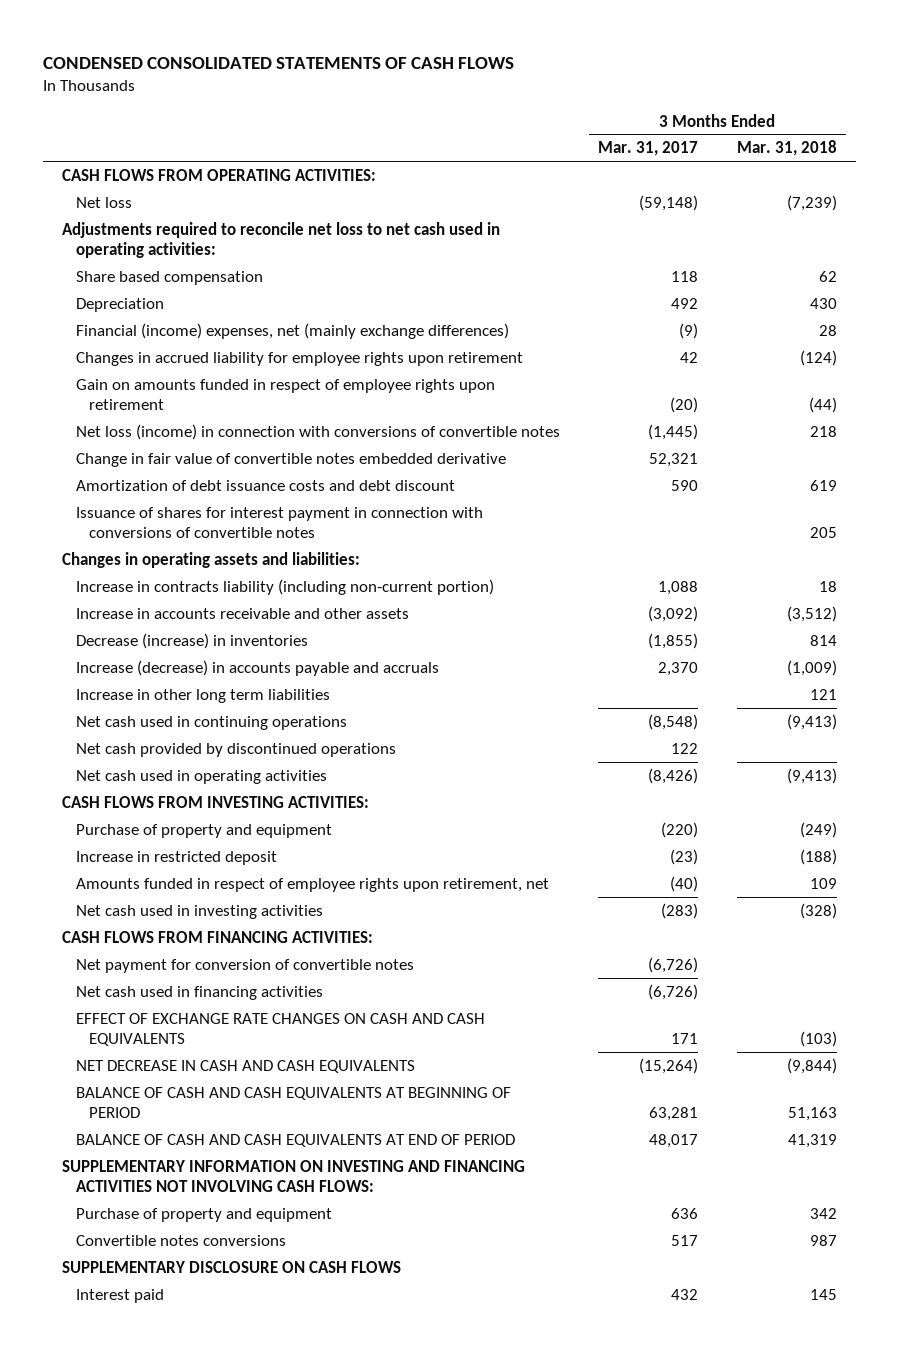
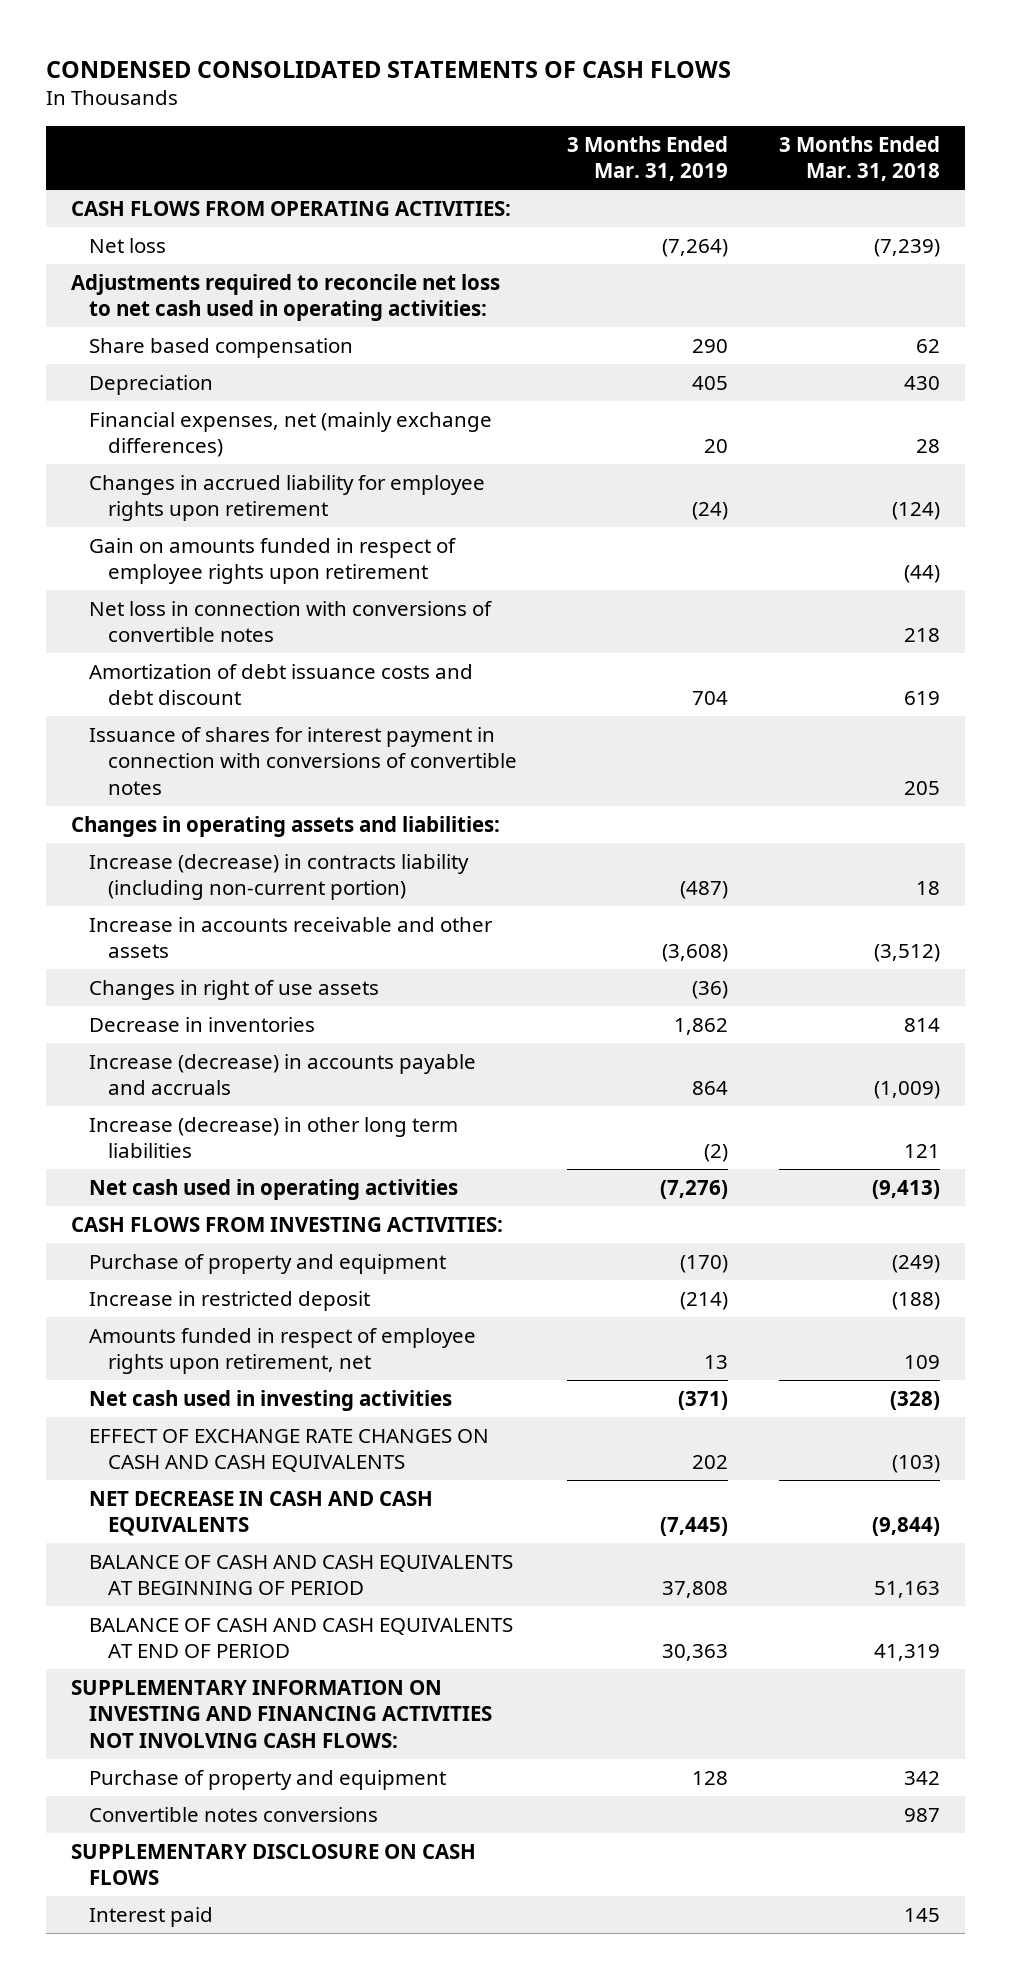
[598,141,699,157] Mar. 31, 2017 -> none
none -> [567,135,729,181] 3 Months Ended Mar. 31, 2019
[75,322,509,339] Financial (income) expenses, net (mainly exchange differences) -> [89,411,493,458] Financial expenses, net (mainly exchange differences)
[75,452,506,467] Change in fair value of convertible notes embedded derivative -> none
[75,423,560,440] Net loss (income) in connection with conversions of convertible notes -> [89,600,493,643] Net loss in connection with conversions of convertible notes
[75,578,494,595] Increase in contracts liability (including non-current portion) -> [89,853,470,901] Increase (decrease) in contracts liability (including non-current portion)
none -> [89,979,380,1000] Changes in right of use assets
[75,632,308,649] Decrease (increase) in inventories -> [89,1016,316,1032] Decrease in inventories
[75,715,347,730] Net cash used in continuing operations -> none
[75,742,396,757] Net cash provided by discontinued operations -> none
[75,688,330,703] Increase in other long term liabilities -> [89,1116,459,1159] Increase (decrease) in other long term liabilities
[62,930,374,943] CASH FLOWS FROM FINANCING ACTIVITIES: -> none
[75,958,414,973] Net payment for conversion of convertible notes -> none
[75,985,323,1000] Net cash used in financing activities -> none

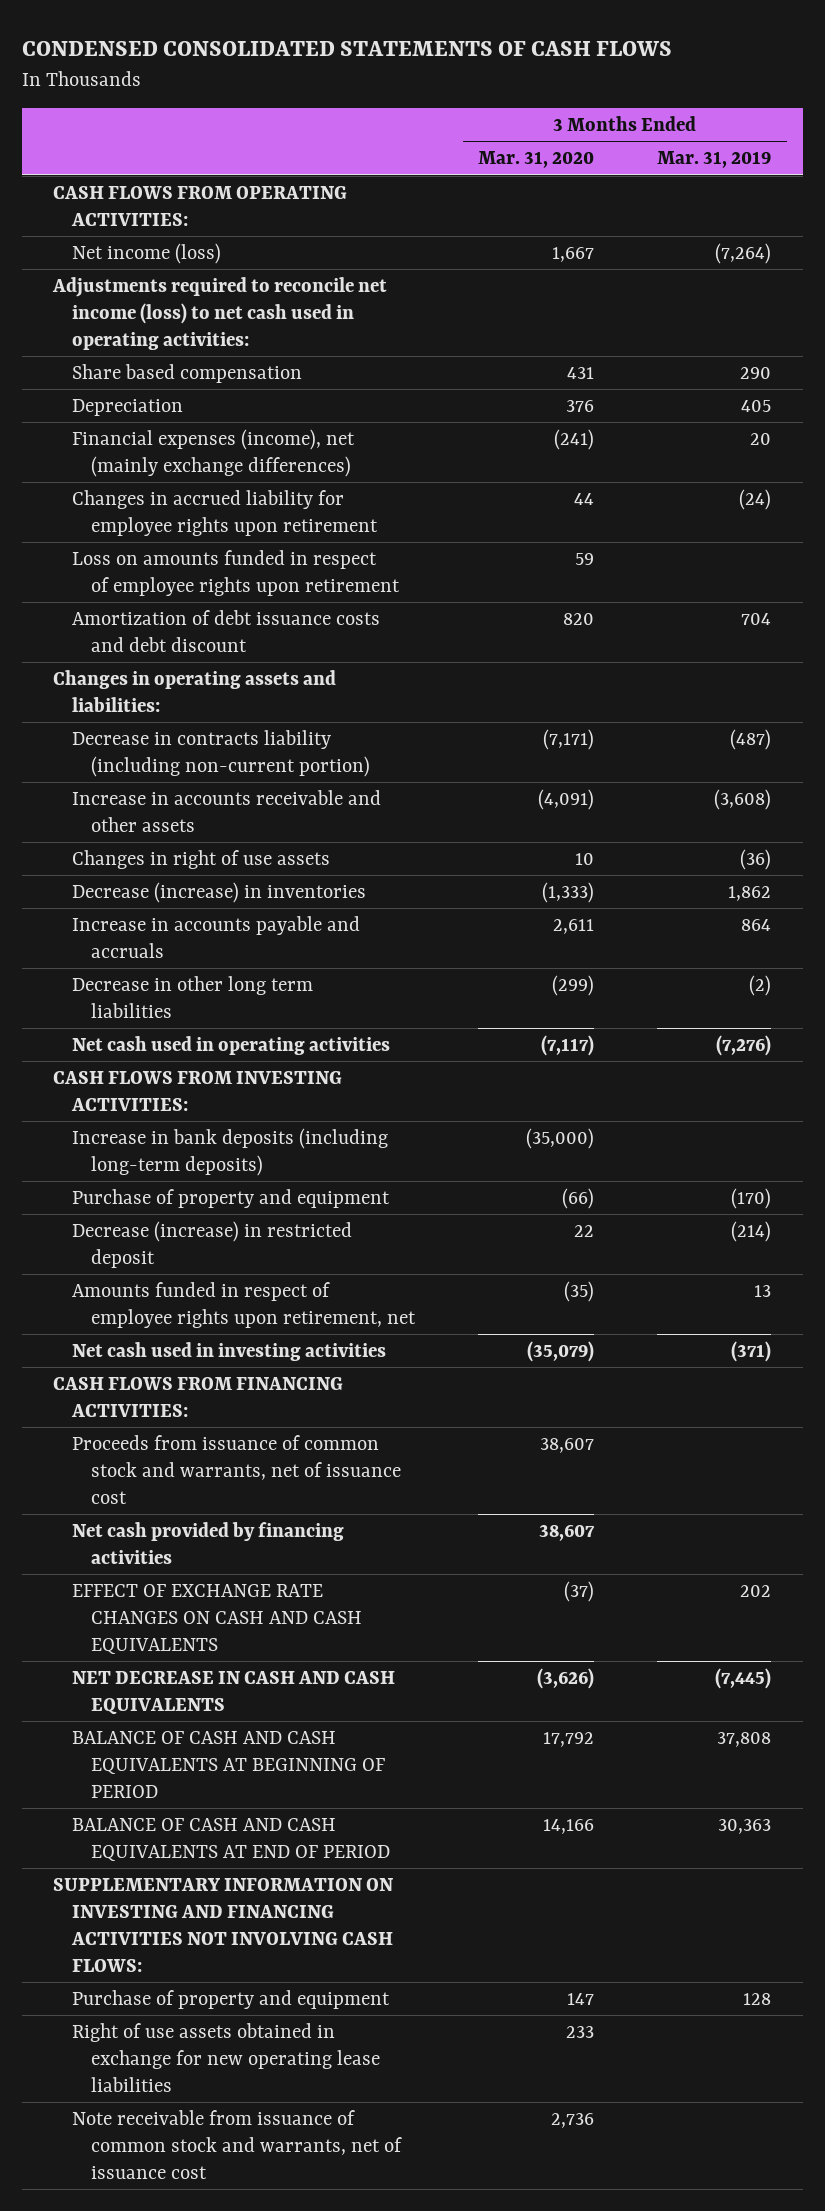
[778,135,940,181] 3 Months Ended Mar. 31, 2018 -> none
none -> [478,151,595,169] Mar. 31, 2020
[89,237,167,253] Net loss -> [72,242,222,264] Net income (loss)
[71,273,501,322] Adjustments required to reconcile net loss to net cash used in operating activities: -> [52,276,388,350] Adjustments required to reconcile net income (loss) to net cash used in operating activities:
[89,411,493,458] Financial expenses, net (mainly exchange differences) -> [72,428,356,477] Financial expenses (income), net (mainly exchange differences)
[89,600,493,643] Net loss in connection with conversions of convertible notes -> none
[89,537,457,585] Gain on amounts funded in respect of employee rights upon retirement -> [72,549,401,596] Loss on amounts funded in respect of employee rights upon retirement
[89,726,517,795] Issuance of shares for interest payment in connection with conversions of convertible notes -> none
[89,853,470,901] Increase (decrease) in contracts liability (including non-current portion) -> [72,729,371,777] Decrease in contracts liability (including non-current portion)
[89,1016,316,1032] Decrease in inventories -> [72,881,367,903] Decrease (increase) in inventories
[89,1053,477,1096] Increase (decrease) in accounts payable and accruals -> [72,915,361,958] Increase in accounts payable and accruals
[89,1116,459,1159] Increase (decrease) in other long term liabilities -> [72,975,314,1018] Decrease in other long term liabilities
none -> [72,1127,389,1176] Increase in bank deposits (including long-term deposits)
[89,1290,371,1311] Increase in restricted deposit -> [72,1220,353,1268] Decrease (increase) in restricted deposit
none -> [53,1376,344,1417] CASH FLOWS FROM FINANCING ACTIVITIES:
none -> [72,1434,402,1504] Proceeds from issuance of common stock and warrants, net of issuance cost
none -> [72,1521,345,1564] Net cash provided by financing activities
[89,1806,379,1822] Convertible notes conversions -> none
[71,1843,477,1886] SUPPLEMENTARY DISCLOSURE ON CASH FLOWS -> none
[89,1906,214,1927] Interest paid -> none
none -> [72,2022,381,2092] Right of use assets obtained in exchange for new operating lease liabilities
none -> [72,2109,403,2179] Note receivable from issuance of common stock and warrants, net of issuance cost

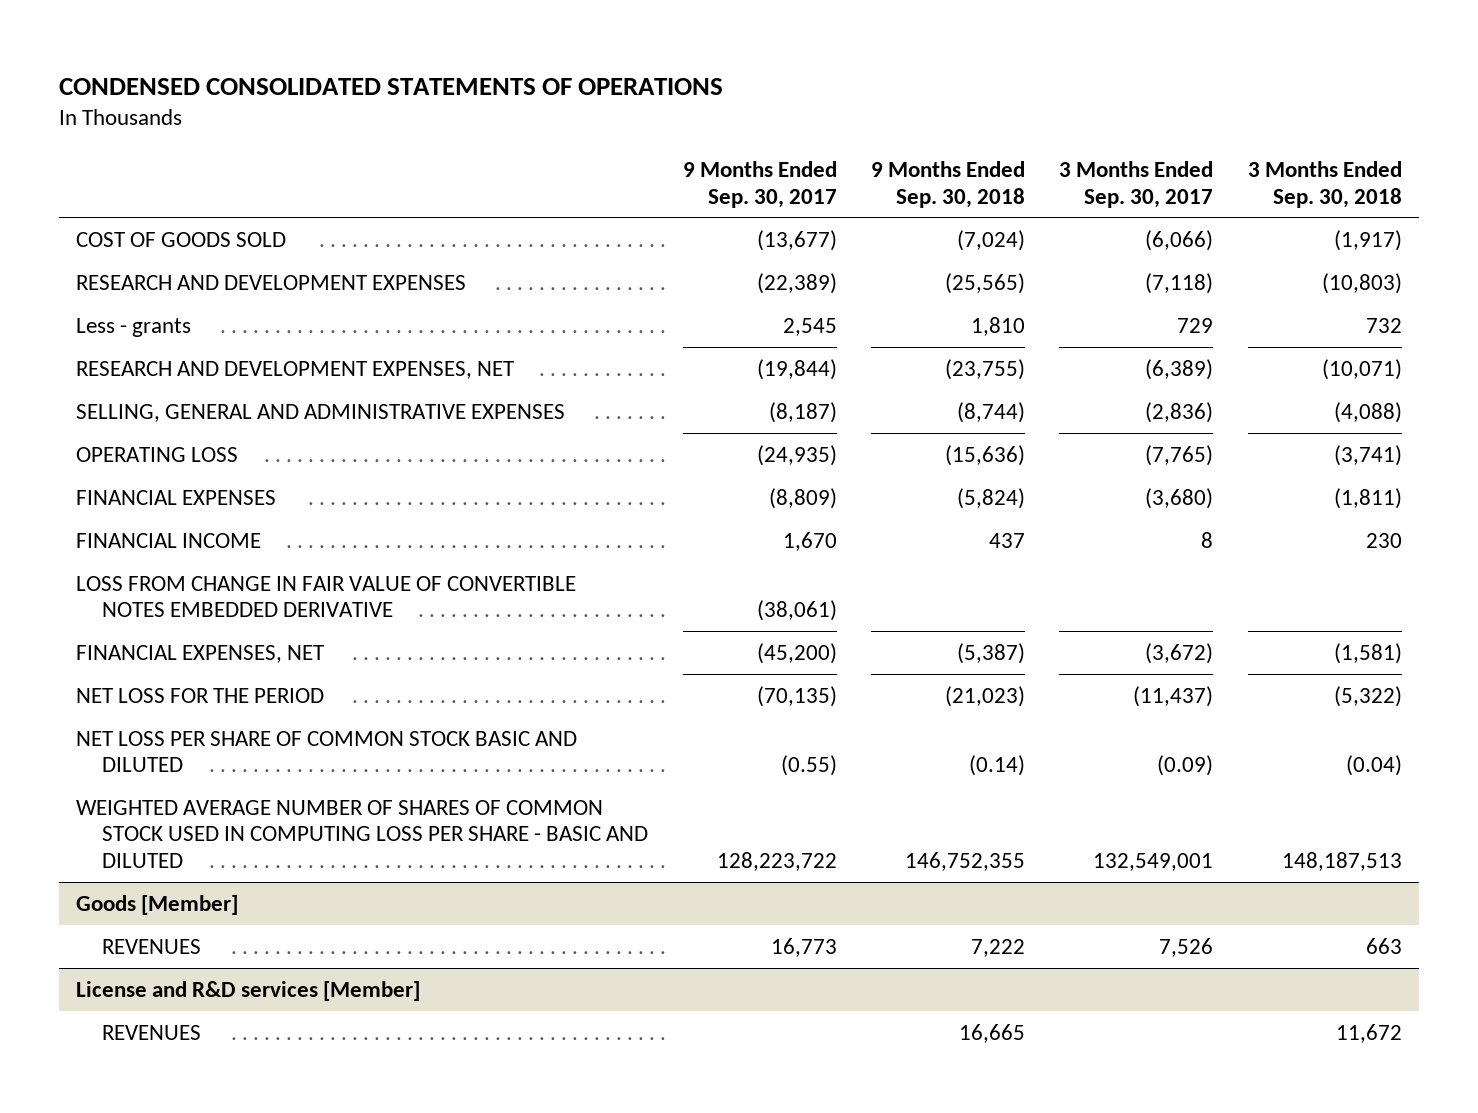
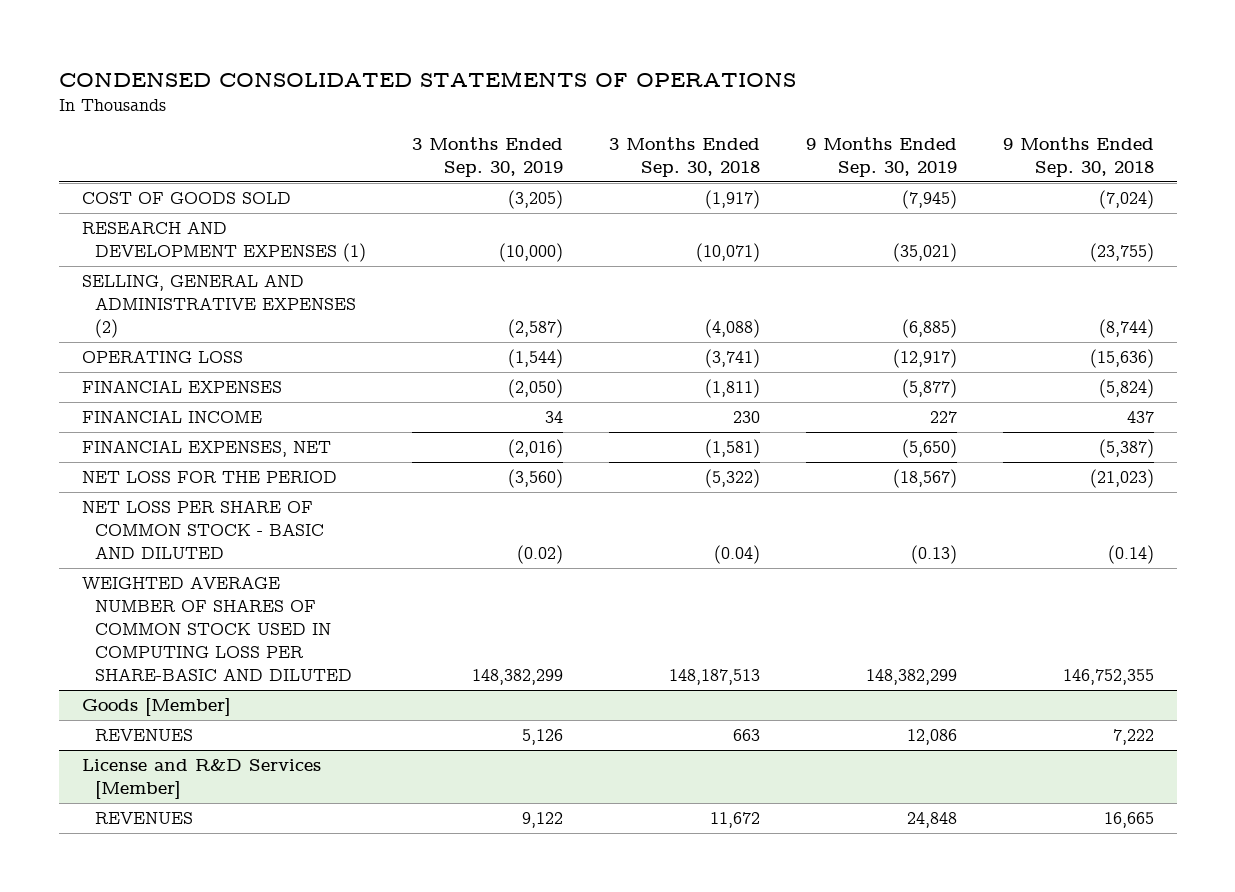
[682,161,837,208] 9 Months Ended Sep. 30, 2017 -> none
[1059,161,1214,208] 3 Months Ended Sep. 30, 2017 -> none
none -> [412,137,564,178] 3 Months Ended Sep. 30, 2019
none -> [805,137,957,178] 9 Months Ended Sep. 30, 2019
[76,317,192,337] Less - grants -> none
[76,360,515,379] RESEARCH AND DEVELOPMENT EXPENSES, NET -> none
[76,274,467,290] RESEARCH AND DEVELOPMENT EXPENSES -> [81,221,367,263] RESEARCH AND DEVELOPMENT EXPENSES (1)
[945,272,1026,294] (25,565) -> [1089,243,1154,263] (23,755)
[1321,272,1402,294] (10,803) -> [695,243,760,263] (10,071)
[76,403,566,422] SELLING, GENERAL AND ADMINISTRATIVE EXPENSES -> [81,274,357,339] SELLING, GENERAL AND ADMINISTRATIVE EXPENSES (2)
[76,575,577,618] LOSS FROM CHANGE IN FAIR VALUE OF CONVERTIBLE NOTES EMBEDDED DERIVATIVE -> none
[76,730,578,773] NET LOSS PER SHARE OF COMMON STOCK BASIC AND DILUTED -> [81,500,325,560] NET LOSS PER SHARE OF COMMON STOCK - BASIC AND DILUTED
[76,799,649,868] WEIGHTED AVERAGE NUMBER OF SHARES OF COMMON STOCK USED IN COMPUTING LOSS PER SHARE - BASIC AND DILUTED -> [81,576,353,682] WEIGHTED AVERAGE NUMBER OF SHARES OF COMMON STOCK USED IN COMPUTING LOSS PER SHARE-BASIC AND DILUTED
[76,980,421,1001] License and R&D services [Member] -> [81,759,321,800] License and R&D Services [Member]

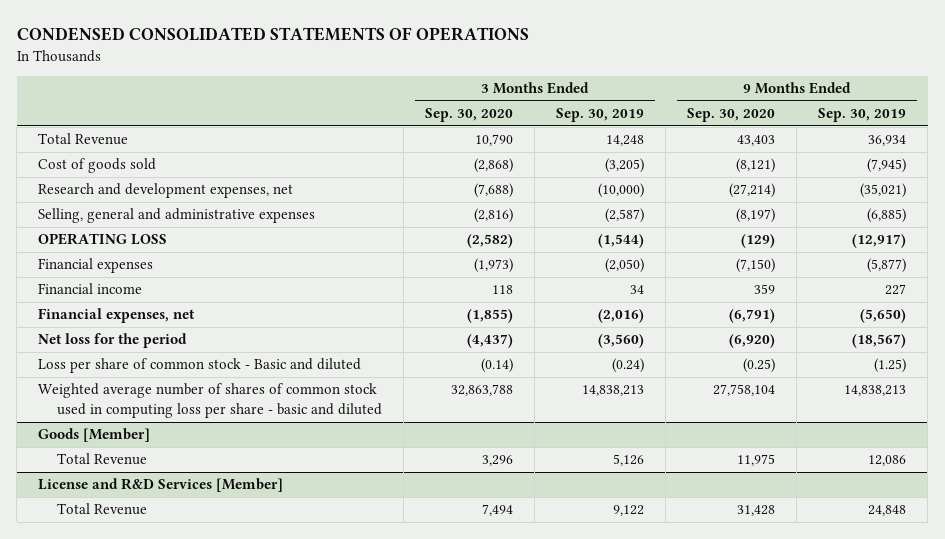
[608,137,760,178] 3 Months Ended Sep. 30, 2018 -> none
[1002,137,1154,178] 9 Months Ended Sep. 30, 2018 -> none
none -> [425,108,514,123] Sep. 30, 2020
none -> [687,108,776,123] Sep. 30, 2020
none -> [38,133,129,146] Total Revenue
[81,192,291,205] COST OF GOODS SOLD -> [38,158,157,174] Cost of goods sold
[81,221,367,263] RESEARCH AND DEVELOPMENT EXPENSES (1) -> [38,183,294,199] Research and development expenses, net
[81,274,357,339] SELLING, GENERAL AND ADMINISTRATIVE EXPENSES (2) -> [38,208,316,224] Selling, general and administrative expenses
[81,380,282,394] FINANCIAL EXPENSES -> [38,258,154,274] Financial expenses
[81,410,262,424] FINANCIAL INCOME -> [38,283,143,295] Financial income
[81,440,331,458] FINANCIAL EXPENSES, NET -> [38,308,196,324] Financial expenses, net
[81,471,337,484] NET LOSS FOR THE PERIOD -> [38,333,188,349] Net loss for the period
[81,500,325,560] NET LOSS PER SHARE OF COMMON STOCK - BASIC AND DILUTED -> [38,358,362,374] Loss per share of common stock - Basic and diluted
[517,545,564,565] (0.02) -> [612,358,645,374] (0.24)
[910,545,957,565] (0.13) -> [874,358,907,374] (1.25)
[81,576,353,682] WEIGHTED AVERAGE NUMBER OF SHARES OF COMMON STOCK USED IN COMPUTING LOSS PER SHARE-BASIC AND DILUTED -> [38,383,383,418] Weighted average number of shares of common stock used in computing loss per share - basic and diluted
[472,669,564,686] 148,382,299 -> [582,385,645,397] 14,838,213
[865,669,957,686] 148,382,299 -> [844,385,907,397] 14,838,213
[95,729,194,742] REVENUES -> [57,453,148,466] Total Revenue
[95,812,194,825] REVENUES -> [57,503,148,516] Total Revenue

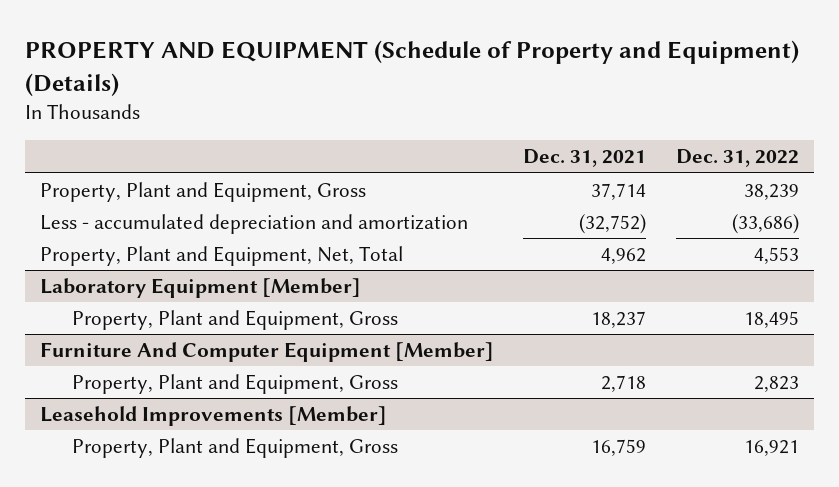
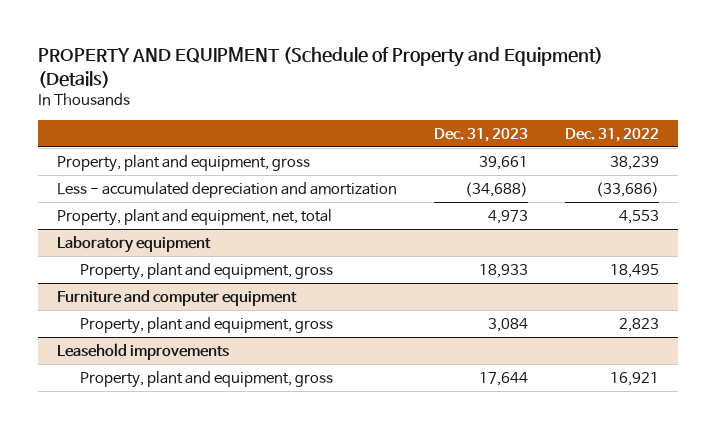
[523,149,647,168] Dec. 31, 2021 -> none
none -> [433,127,528,142] Dec. 31, 2023
[39,182,366,203] Property, Plant and Equipment, Gross -> [56,154,310,172] Property, plant and equipment, gross
[39,246,403,267] Property, Plant and Equipment, Net, Total -> [56,208,332,226] Property, plant and equipment, net, total
[39,278,361,299] Laboratory Equipment [Member] -> [56,235,211,253] Laboratory equipment
[71,310,398,331] Property, Plant and Equipment, Gross -> [80,262,334,280] Property, plant and equipment, gross
[39,342,494,363] Furniture And Computer Equipment [Member] -> [56,289,297,306] Furniture and computer equipment
[71,374,398,395] Property, Plant and Equipment, Gross -> [80,316,334,334] Property, plant and equipment, gross
[39,406,387,427] Leasehold Improvements [Member] -> [56,342,229,360] Leasehold improvements
[71,438,398,459] Property, Plant and Equipment, Gross -> [80,370,334,388] Property, plant and equipment, gross

